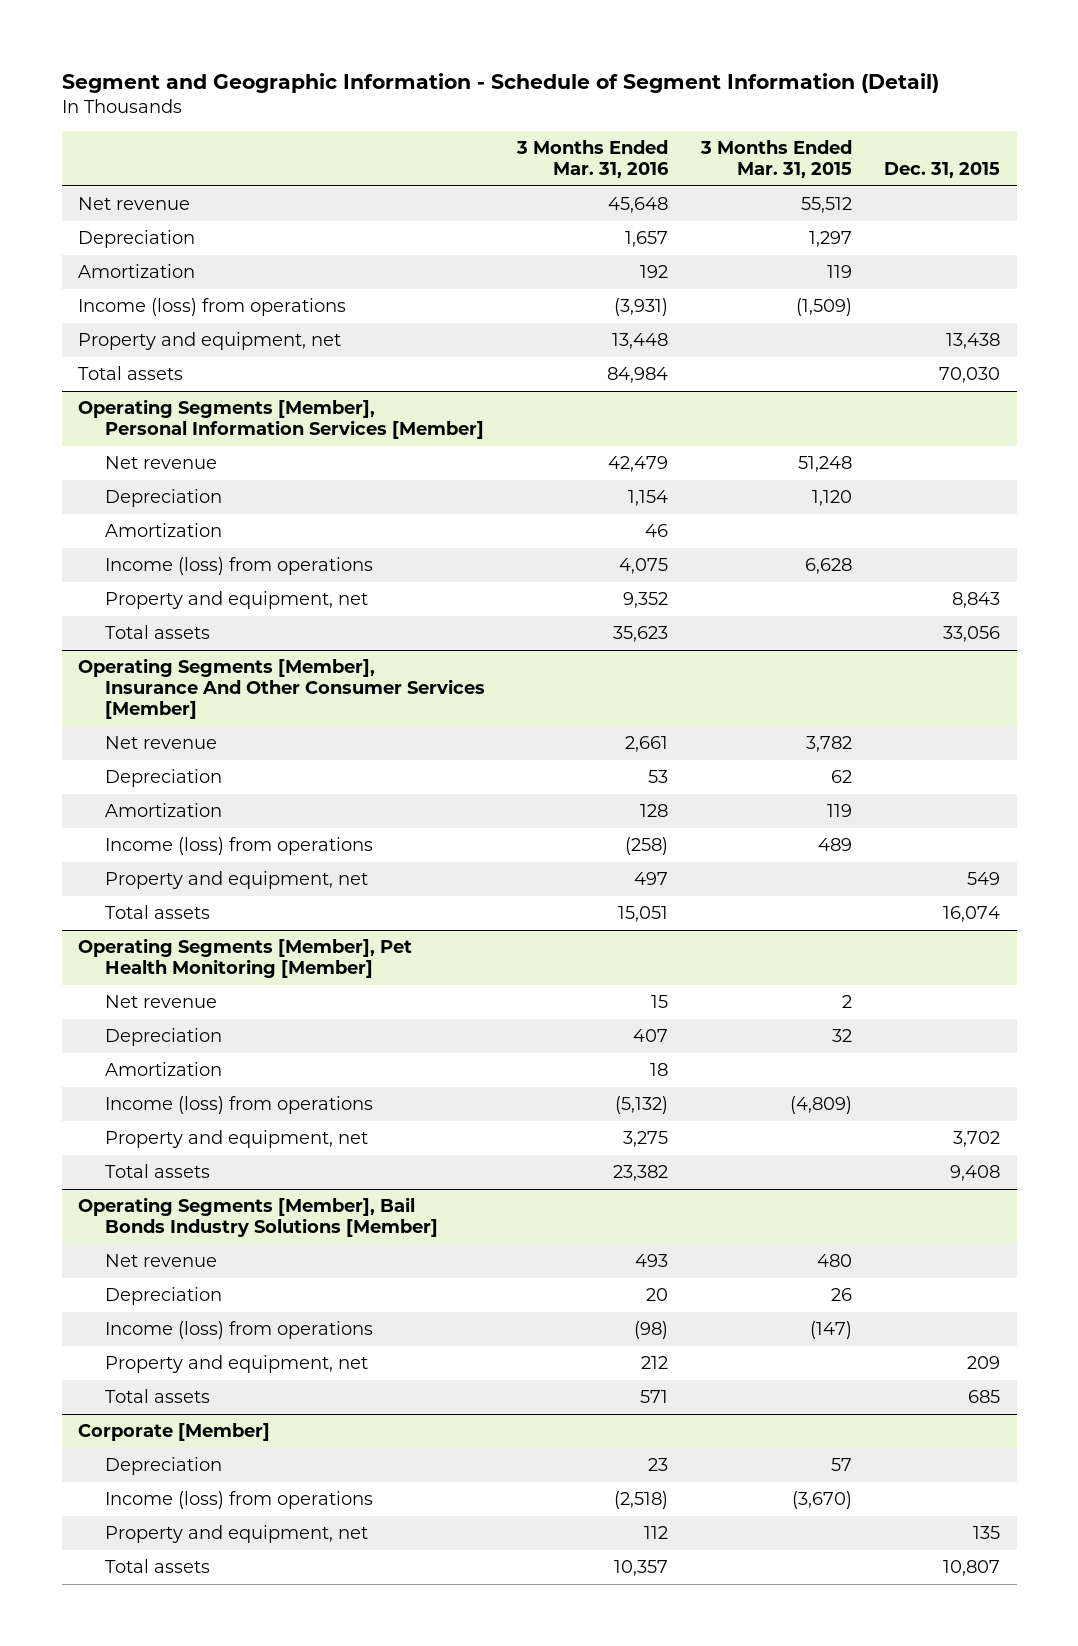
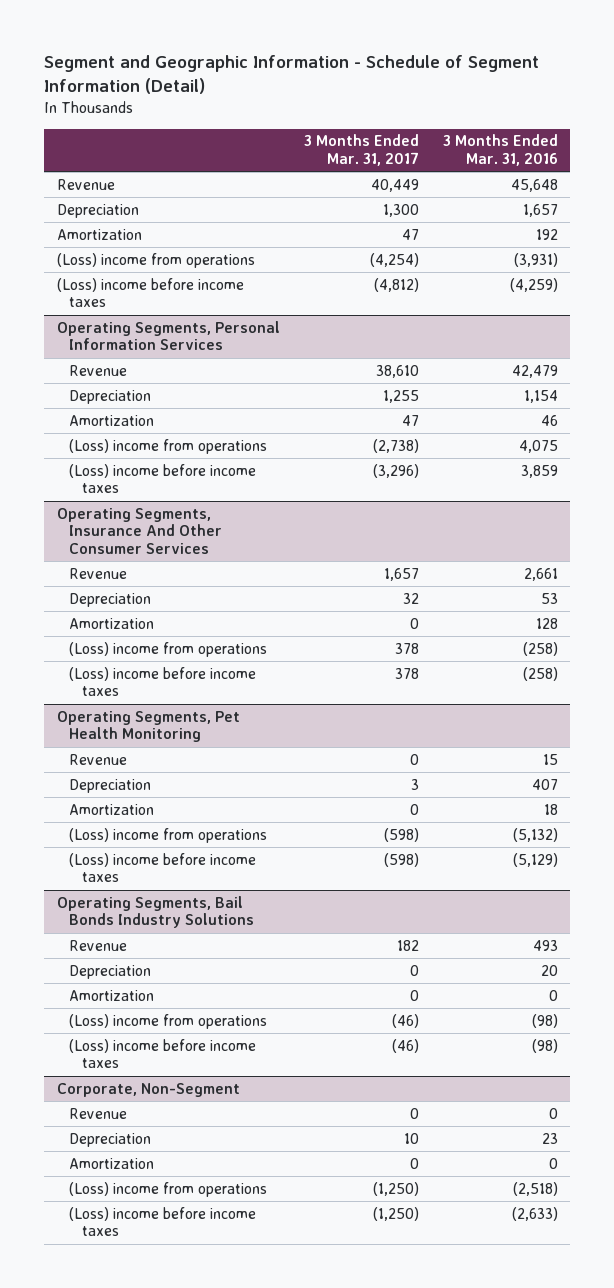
[699,140,852,179] 3 Months Ended Mar. 31, 2015 -> none
[884,162,1001,179] Dec. 31, 2015 -> none
none -> [303,134,419,167] 3 Months Ended Mar. 31, 2017
[77,197,190,211] Net revenue -> [56,178,115,190] Revenue
[77,332,341,351] Property and equipment, net -> none
[77,366,183,381] Total assets -> none
[77,298,346,317] Income (loss) from operations -> [56,252,255,268] (Loss) income from operations
none -> [56,277,244,308] (Loss) income before income taxes
[77,399,484,440] Operating Segments [Member], Personal Information Services [Member] -> [56,320,280,351] Operating Segments, Personal Information Services
[104,456,217,470] Net revenue -> [69,364,128,376] Revenue
[104,591,368,610] Property and equipment, net -> none
[104,625,210,640] Total assets -> none
[104,557,373,576] Income (loss) from operations -> [69,438,268,454] (Loss) income from operations
none -> [69,463,257,494] (Loss) income before income taxes
[77,658,485,720] Operating Segments [Member], Insurance And Other Consumer Services [Member] -> [56,507,223,555] Operating Segments, Insurance And Other Consumer Services
[104,736,217,750] Net revenue -> [69,567,128,579] Revenue
[104,871,368,890] Property and equipment, net -> none
[104,905,210,920] Total assets -> none
[104,837,373,856] Income (loss) from operations -> [69,641,268,657] (Loss) income from operations
none -> [69,666,257,697] (Loss) income before income taxes
[77,938,412,979] Operating Segments [Member], Pet Health Monitoring [Member] -> [56,710,240,743] Operating Segments, Pet Health Monitoring
[104,995,217,1009] Net revenue -> [69,753,128,765] Revenue
[104,1130,368,1149] Property and equipment, net -> none
[104,1164,210,1179] Total assets -> none
[104,1096,373,1115] Income (loss) from operations -> [69,827,268,843] (Loss) income from operations
none -> [69,852,257,883] (Loss) income before income taxes
[77,1197,438,1238] Operating Segments [Member], Bail Bonds Industry Solutions [Member] -> [56,895,255,929] Operating Segments, Bail Bonds Industry Solutions
[104,1254,217,1268] Net revenue -> [69,939,128,951] Revenue
[104,1355,368,1374] Property and equipment, net -> none
[104,1389,210,1404] Total assets -> none
none -> [69,989,155,1001] Amortization
[104,1321,373,1340] Income (loss) from operations -> [69,1013,268,1029] (Loss) income from operations
none -> [69,1038,257,1069] (Loss) income before income taxes
[77,1423,270,1442] Corporate [Member] -> [56,1082,240,1097] Corporate, Non-Segment
none -> [69,1107,128,1119] Revenue
[104,1525,368,1544] Property and equipment, net -> none
[104,1559,210,1574] Total assets -> none
none -> [69,1157,155,1169] Amortization
[104,1491,373,1510] Income (loss) from operations -> [69,1181,268,1197] (Loss) income from operations
none -> [69,1206,257,1237] (Loss) income before income taxes

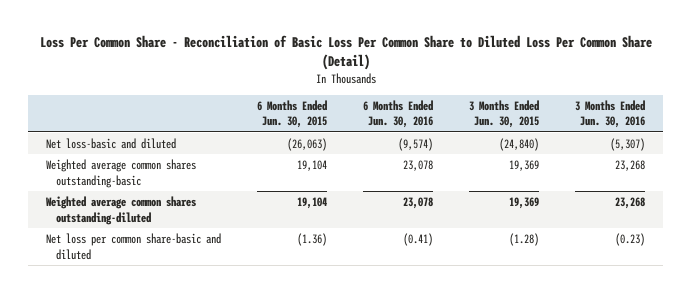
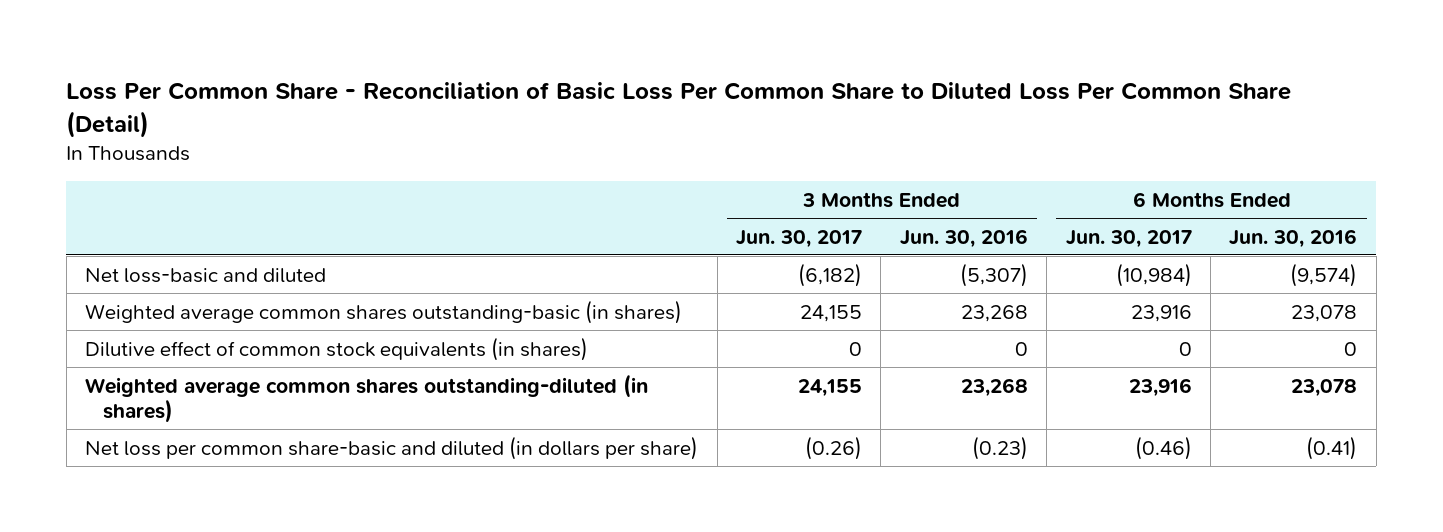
[257,99,328,129] 6 Months Ended Jun. 30, 2015 -> none
[469,99,540,129] 3 Months Ended Jun. 30, 2015 -> none
none -> [736,229,863,248] Jun. 30, 2017
none -> [1065,229,1192,248] Jun. 30, 2017
[46,158,197,188] Weighted average common shares outstanding-basic -> [85,299,683,324] Weighted average common shares outstanding-basic (in shares)
none -> [85,336,589,361] Dilutive effect of common stock equivalents (in shares)
[46,195,197,225] Weighted average common shares outstanding-diluted -> [85,373,649,423] Weighted average common shares outstanding-diluted (in shares)
[46,232,222,260] Net loss per common share-basic and diluted -> [85,435,699,460] Net loss per common share-basic and diluted (in dollars per share)

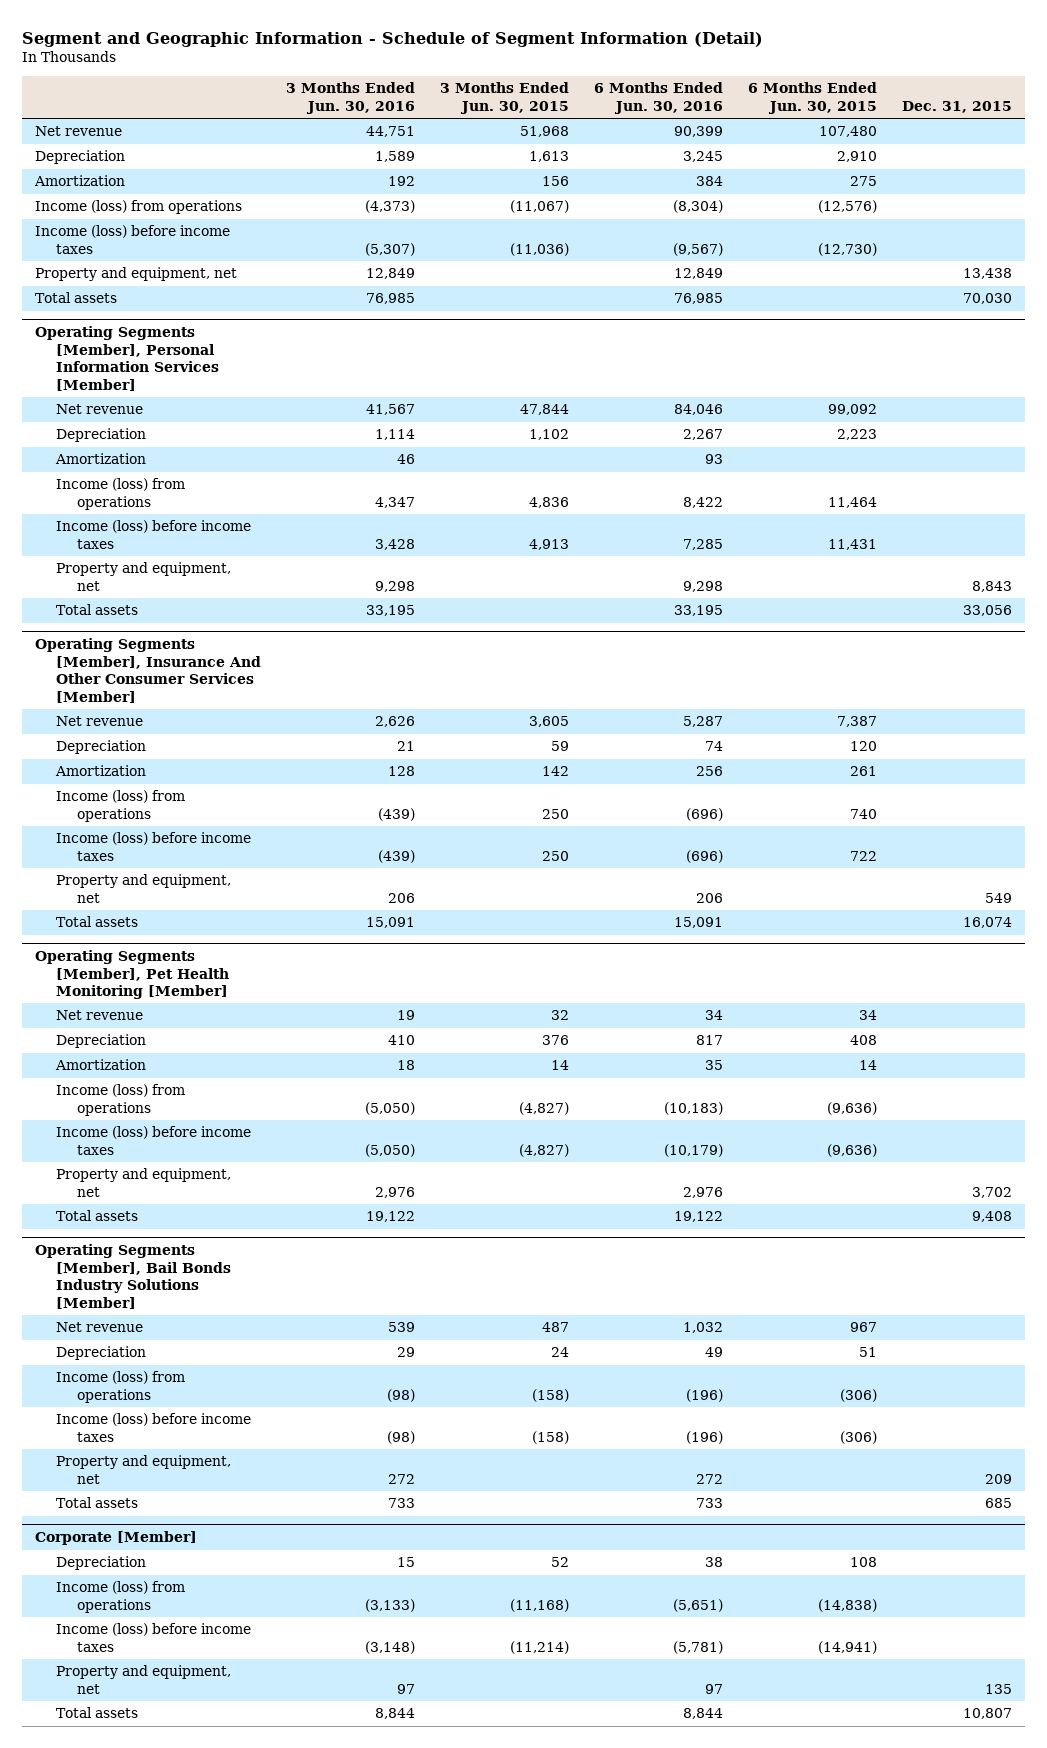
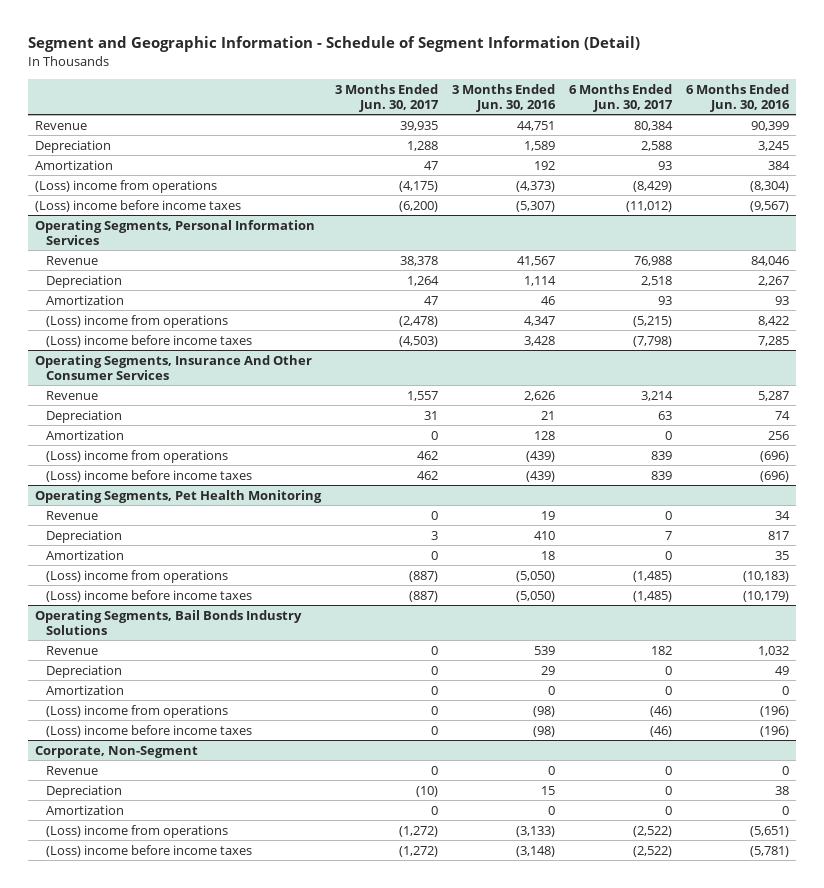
[439,82,569,114] 3 Months Ended Jun. 30, 2015 -> none
[748,82,878,114] 6 Months Ended Jun. 30, 2015 -> none
[902,100,1013,113] Dec. 31, 2015 -> none
none -> [334,83,439,112] 3 Months Ended Jun. 30, 2017
none -> [568,83,673,112] 6 Months Ended Jun. 30, 2017
[34,126,122,137] Net revenue -> [34,120,87,130] Revenue
[34,267,237,282] Property and equipment, net -> none
[34,292,117,304] Total assets -> none
[34,200,242,215] Income (loss) from operations -> [34,179,217,193] (Loss) income from operations
[34,225,230,254] Income (loss) before income taxes -> [34,199,241,212] (Loss) income before income taxes
[34,326,219,391] Operating Segments [Member], Personal Information Services [Member] -> [34,219,315,245] Operating Segments, Personal Information Services
[55,404,143,415] Net revenue -> [46,255,99,265] Revenue
[55,562,231,591] Property and equipment, net -> none
[55,604,138,616] Total assets -> none
[55,478,185,510] Income (loss) from operations -> [46,314,229,328] (Loss) income from operations
[55,520,251,549] Income (loss) before income taxes -> [46,334,253,347] (Loss) income before income taxes
[34,638,261,703] Operating Segments [Member], Insurance And Other Consumer Services [Member] -> [34,354,312,380] Operating Segments, Insurance And Other Consumer Services
[55,716,143,727] Net revenue -> [46,390,99,400] Revenue
[55,874,231,903] Property and equipment, net -> none
[55,916,138,928] Total assets -> none
[55,790,185,822] Income (loss) from operations -> [46,449,229,463] (Loss) income from operations
[55,832,251,861] Income (loss) before income taxes -> [46,469,253,482] (Loss) income before income taxes
[34,950,229,1000] Operating Segments [Member], Pet Health Monitoring [Member] -> [34,489,322,503] Operating Segments, Pet Health Monitoring
[55,1010,143,1021] Net revenue -> [46,510,99,520] Revenue
[55,1168,231,1197] Property and equipment, net -> none
[55,1210,138,1222] Total assets -> none
[55,1084,185,1116] Income (loss) from operations -> [46,569,229,583] (Loss) income from operations
[55,1126,251,1155] Income (loss) before income taxes -> [46,589,253,602] (Loss) income before income taxes
[34,1244,231,1309] Operating Segments [Member], Bail Bonds Industry Solutions [Member] -> [34,609,302,635] Operating Segments, Bail Bonds Industry Solutions
[55,1322,143,1333] Net revenue -> [46,645,99,655] Revenue
[55,1455,231,1484] Property and equipment, net -> none
[55,1497,138,1509] Total assets -> none
none -> [46,684,125,695] Amortization
[55,1371,185,1403] Income (loss) from operations -> [46,704,229,718] (Loss) income from operations
[55,1413,251,1442] Income (loss) before income taxes -> [46,724,253,737] (Loss) income before income taxes
[34,1531,197,1546] Corporate [Member] -> [34,745,198,758] Corporate, Non-Segment
none -> [46,765,99,775] Revenue
[55,1665,231,1694] Property and equipment, net -> none
[55,1707,138,1719] Total assets -> none
none -> [46,804,125,815] Amortization
[55,1581,185,1613] Income (loss) from operations -> [46,824,229,838] (Loss) income from operations
[55,1623,251,1652] Income (loss) before income taxes -> [46,844,253,857] (Loss) income before income taxes

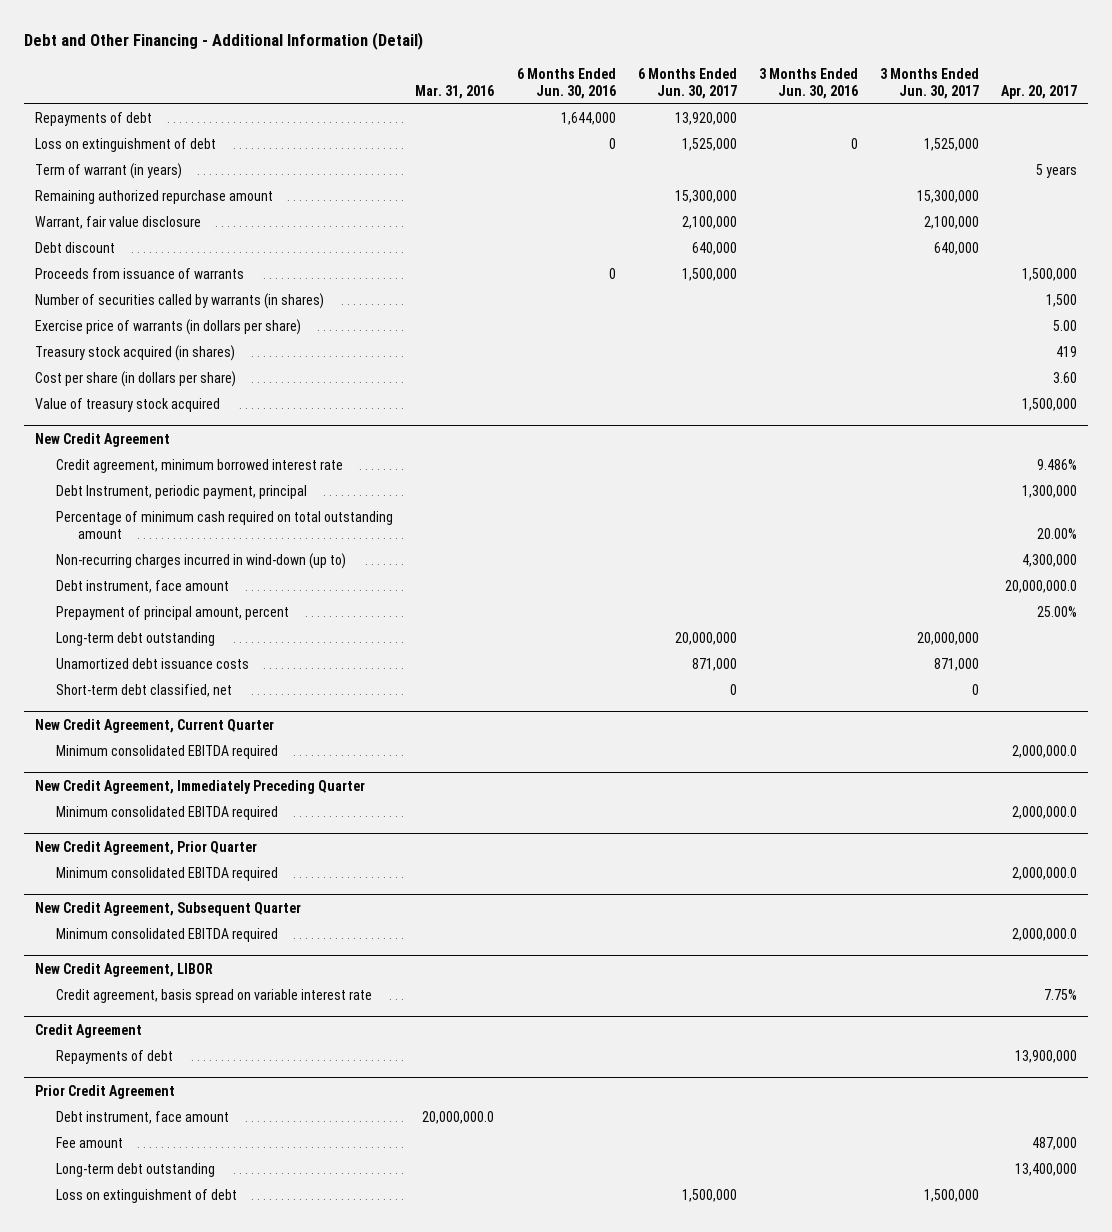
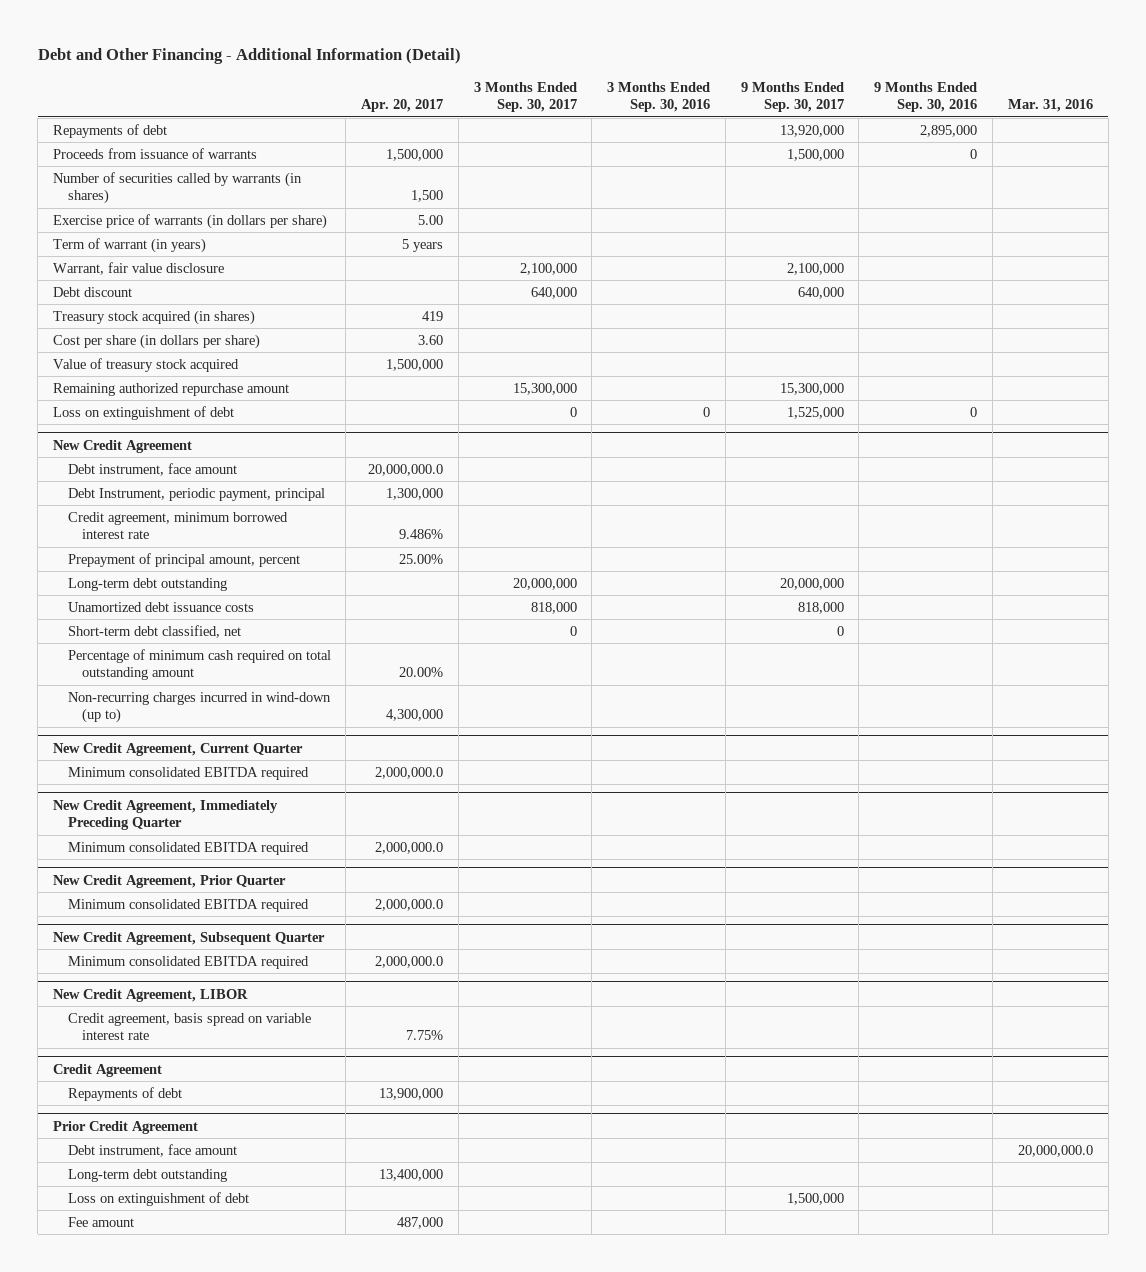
[516,67,616,99] 6 Months Ended Jun. 30, 2016 -> none
[637,67,737,99] 6 Months Ended Jun. 30, 2017 -> none
[758,67,858,99] 3 Months Ended Jun. 30, 2016 -> none
[879,67,979,99] 3 Months Ended Jun. 30, 2017 -> none
none -> [473,81,577,113] 3 Months Ended Sep. 30, 2017
none -> [607,81,711,113] 3 Months Ended Sep. 30, 2016
none -> [740,81,844,113] 9 Months Ended Sep. 30, 2017
none -> [874,81,978,113] 9 Months Ended Sep. 30, 2016
[35,163,183,180] Term of warrant (in years) -> [52,237,206,253] Term of warrant (in years)
[35,216,202,230] Warrant, fair value disclosure -> [52,261,224,275] Warrant, fair value disclosure
[35,242,116,254] Debt discount -> [52,286,132,297] Debt discount
[35,190,274,205] Remaining authorized repurchase amount -> [52,382,289,396] Remaining authorized repurchase amount
[35,138,217,153] Loss on extinguishment of debt -> [52,405,234,420] Loss on extinguishment of debt
[56,485,308,500] Debt Instrument, periodic payment, principal -> [67,487,325,501] Debt Instrument, periodic payment, principal
[56,459,344,474] Credit agreement, minimum borrowed interest rate -> [67,511,288,540] Credit agreement, minimum borrowed interest rate
[56,511,394,540] Percentage of minimum cash required on total outstanding amount -> [67,648,331,681] Percentage of minimum cash required on total outstanding amount
[56,553,347,570] Non-recurring charges incurred in wind-down (up to) -> [67,691,331,724] Non-recurring charges incurred in wind-down (up to)
[56,1137,124,1149] Fee amount -> [67,1216,134,1227] Fee amount

